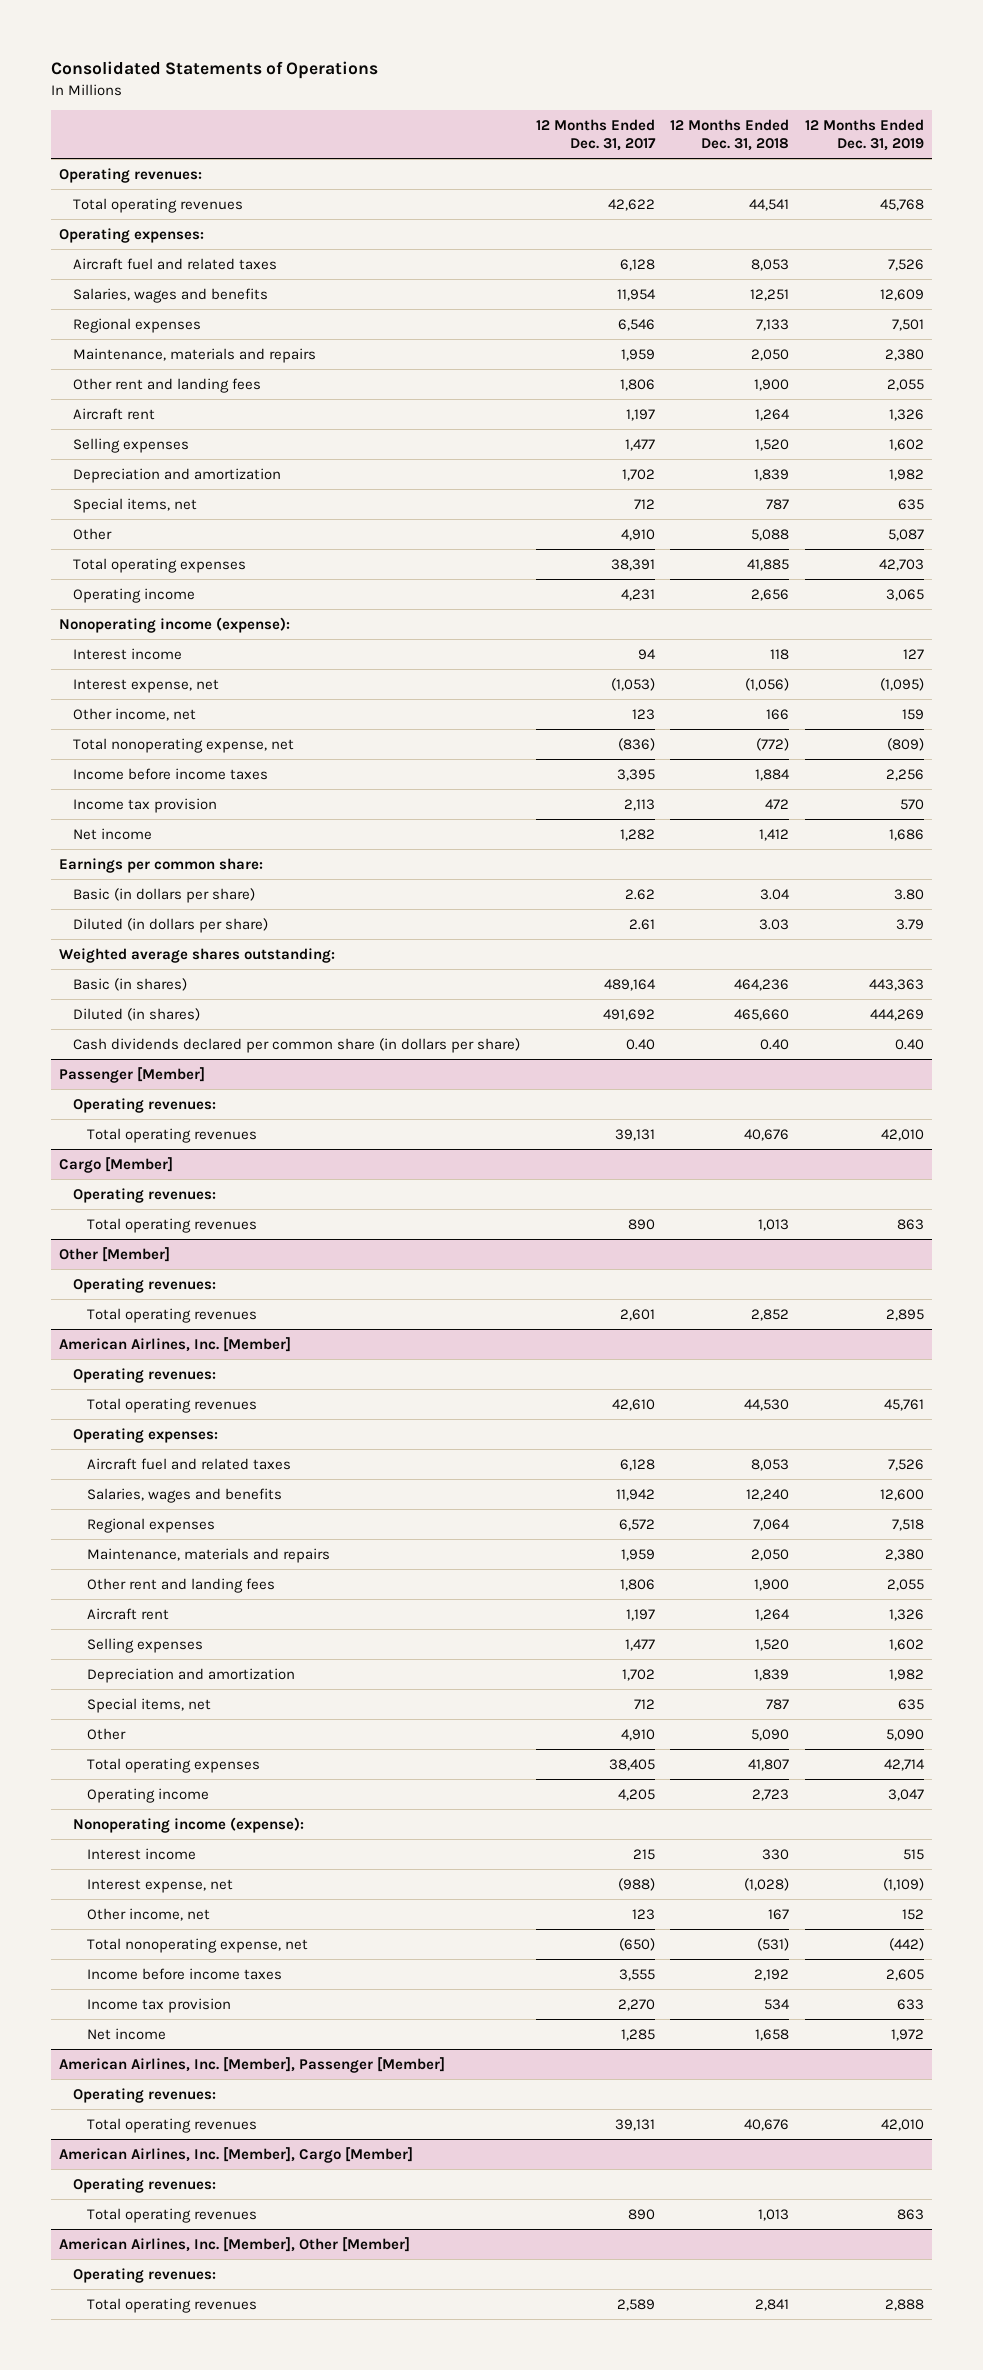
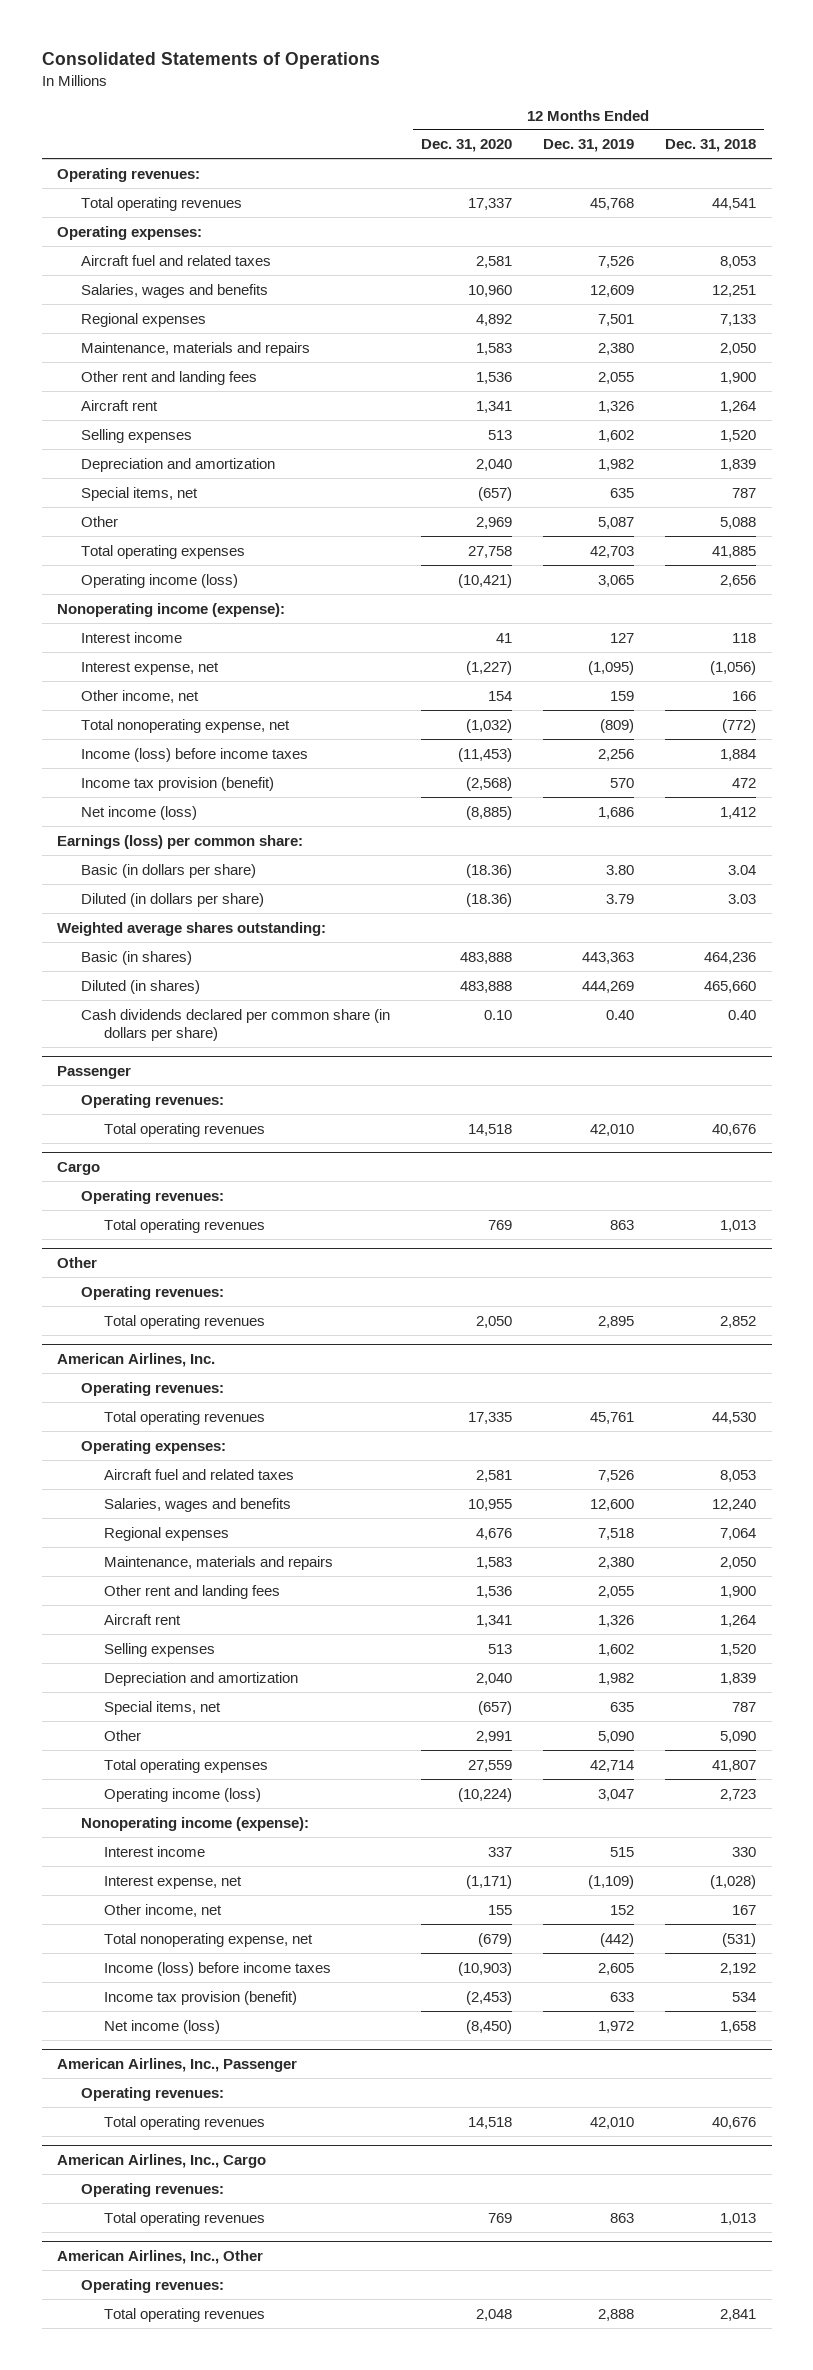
[535,118,656,152] 12 Months Ended Dec. 31, 2017 -> none
none -> [420,139,512,153] Dec. 31, 2020
[72,587,195,603] Operating income -> [80,573,238,588] Operating income (loss)
[72,767,268,780] Income before income taxes -> [80,747,308,762] Income (loss) before income taxes
[72,797,217,813] Income tax provision -> [80,776,274,791] Income tax provision (benefit)
[72,827,152,840] Net income -> [80,805,197,820] Net income (loss)
[58,857,263,873] Earnings per common share: -> [57,834,304,849] Earnings (loss) per common share:
[58,1066,205,1083] Passenger [Member] -> [57,1065,132,1079] Passenger
[58,1156,173,1173] Cargo [Member] -> [57,1161,101,1175] Cargo
[58,1246,170,1262] Other [Member] -> [57,1256,98,1268] Other
[58,1336,291,1352] American Airlines, Inc. [Member] -> [57,1352,216,1367] American Airlines, Inc.
[87,1787,210,1803] Operating income -> [103,1787,261,1802] Operating income (loss)
[87,1967,283,1980] Income before income taxes -> [103,1961,331,1976] Income (loss) before income taxes
[87,1997,232,2013] Income tax provision -> [103,1990,297,2005] Income tax provision (benefit)
[87,2027,167,2040] Net income -> [103,2019,220,2034] Net income (loss)
[58,2056,445,2073] American Airlines, Inc. [Member], Passenger [Member] -> [57,2057,298,2072] American Airlines, Inc., Passenger
[58,2146,413,2163] American Airlines, Inc. [Member], Cargo [Member] -> [57,2153,267,2168] American Airlines, Inc., Cargo
[58,2236,410,2252] American Airlines, Inc. [Member], Other [Member] -> [57,2249,264,2264] American Airlines, Inc., Other

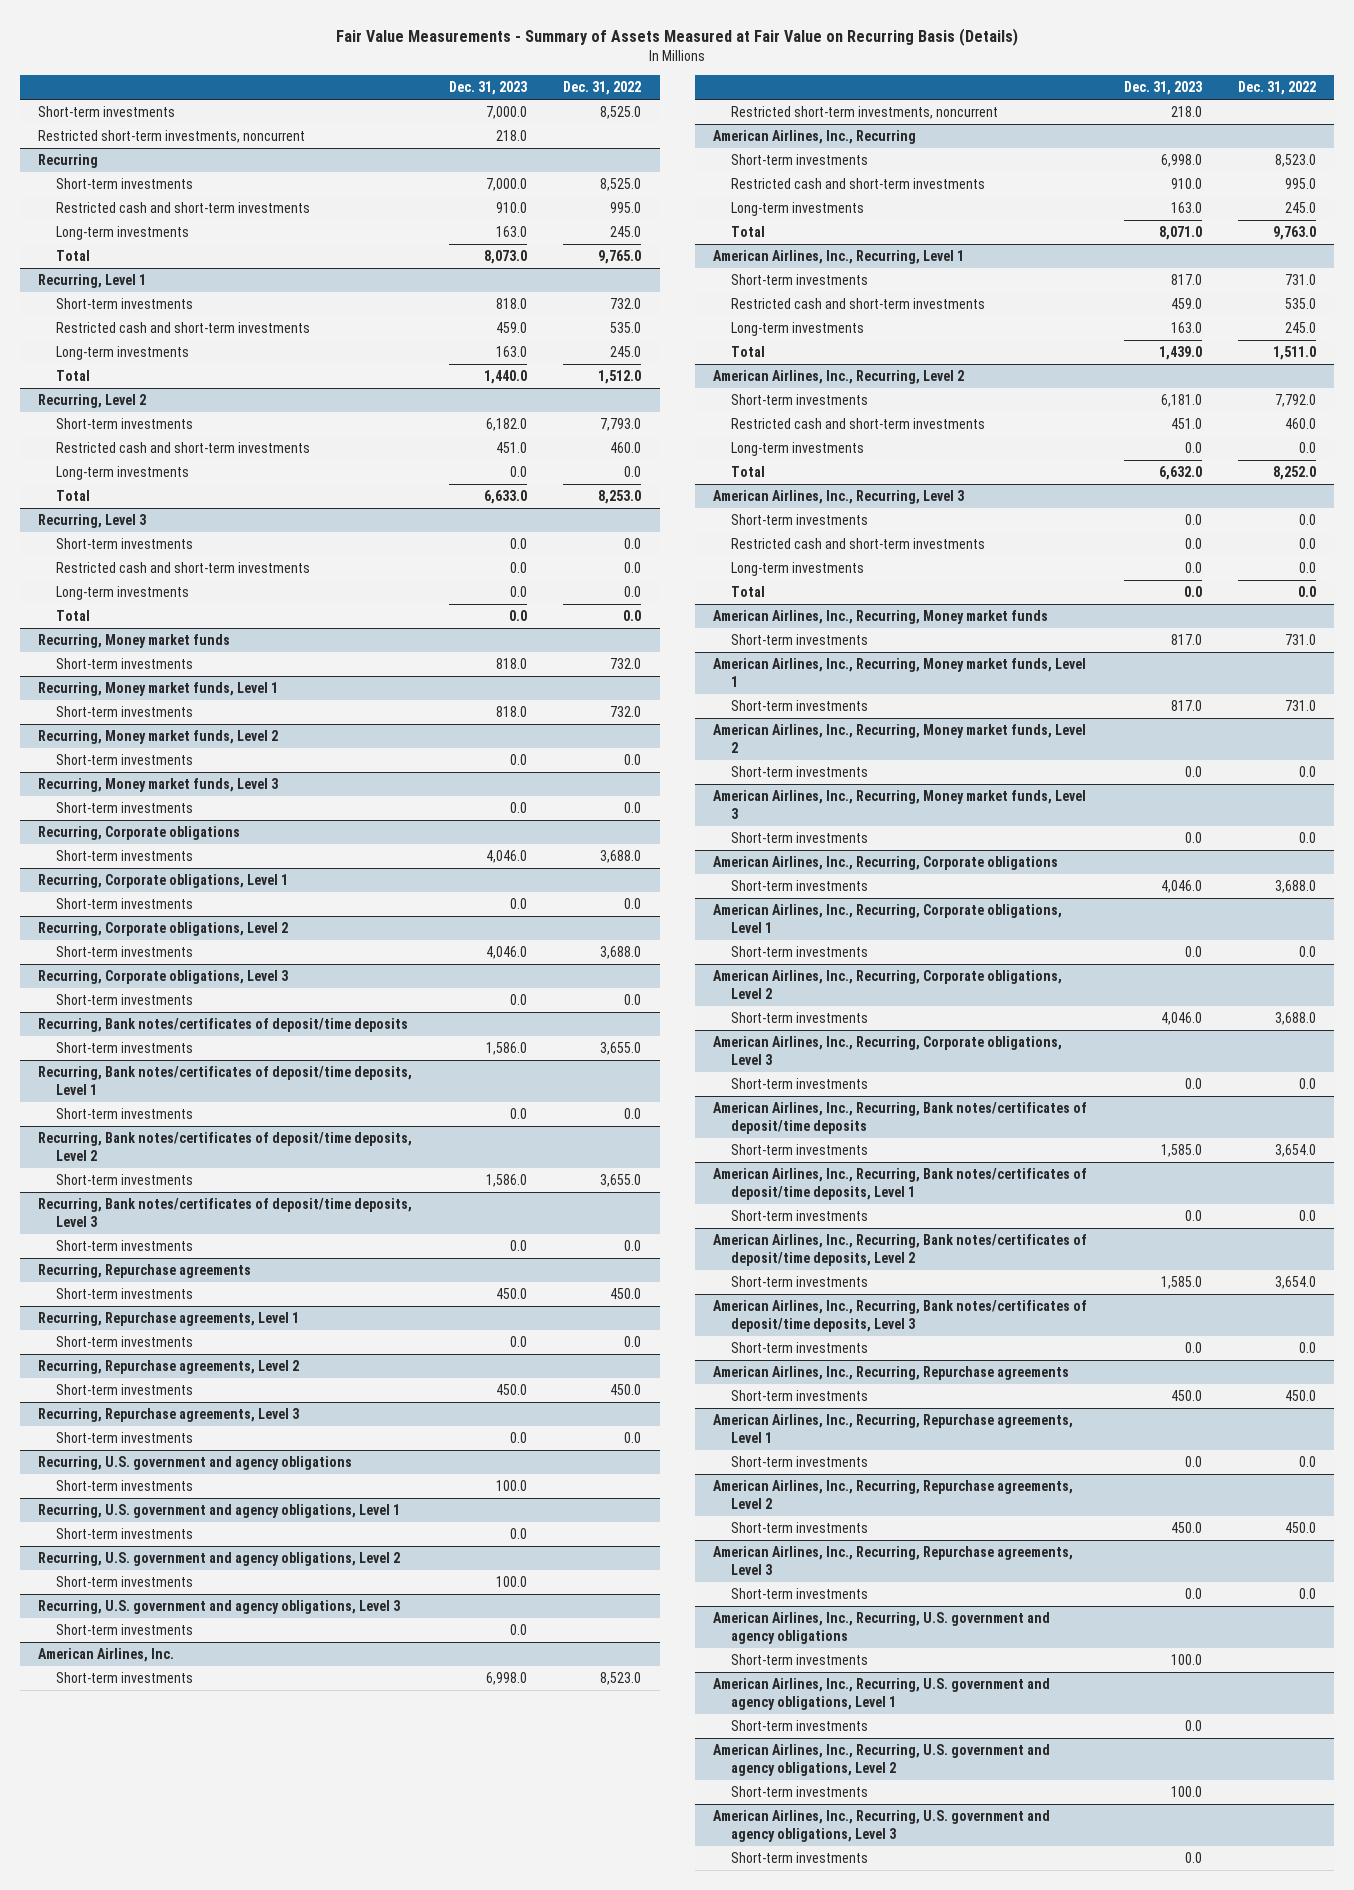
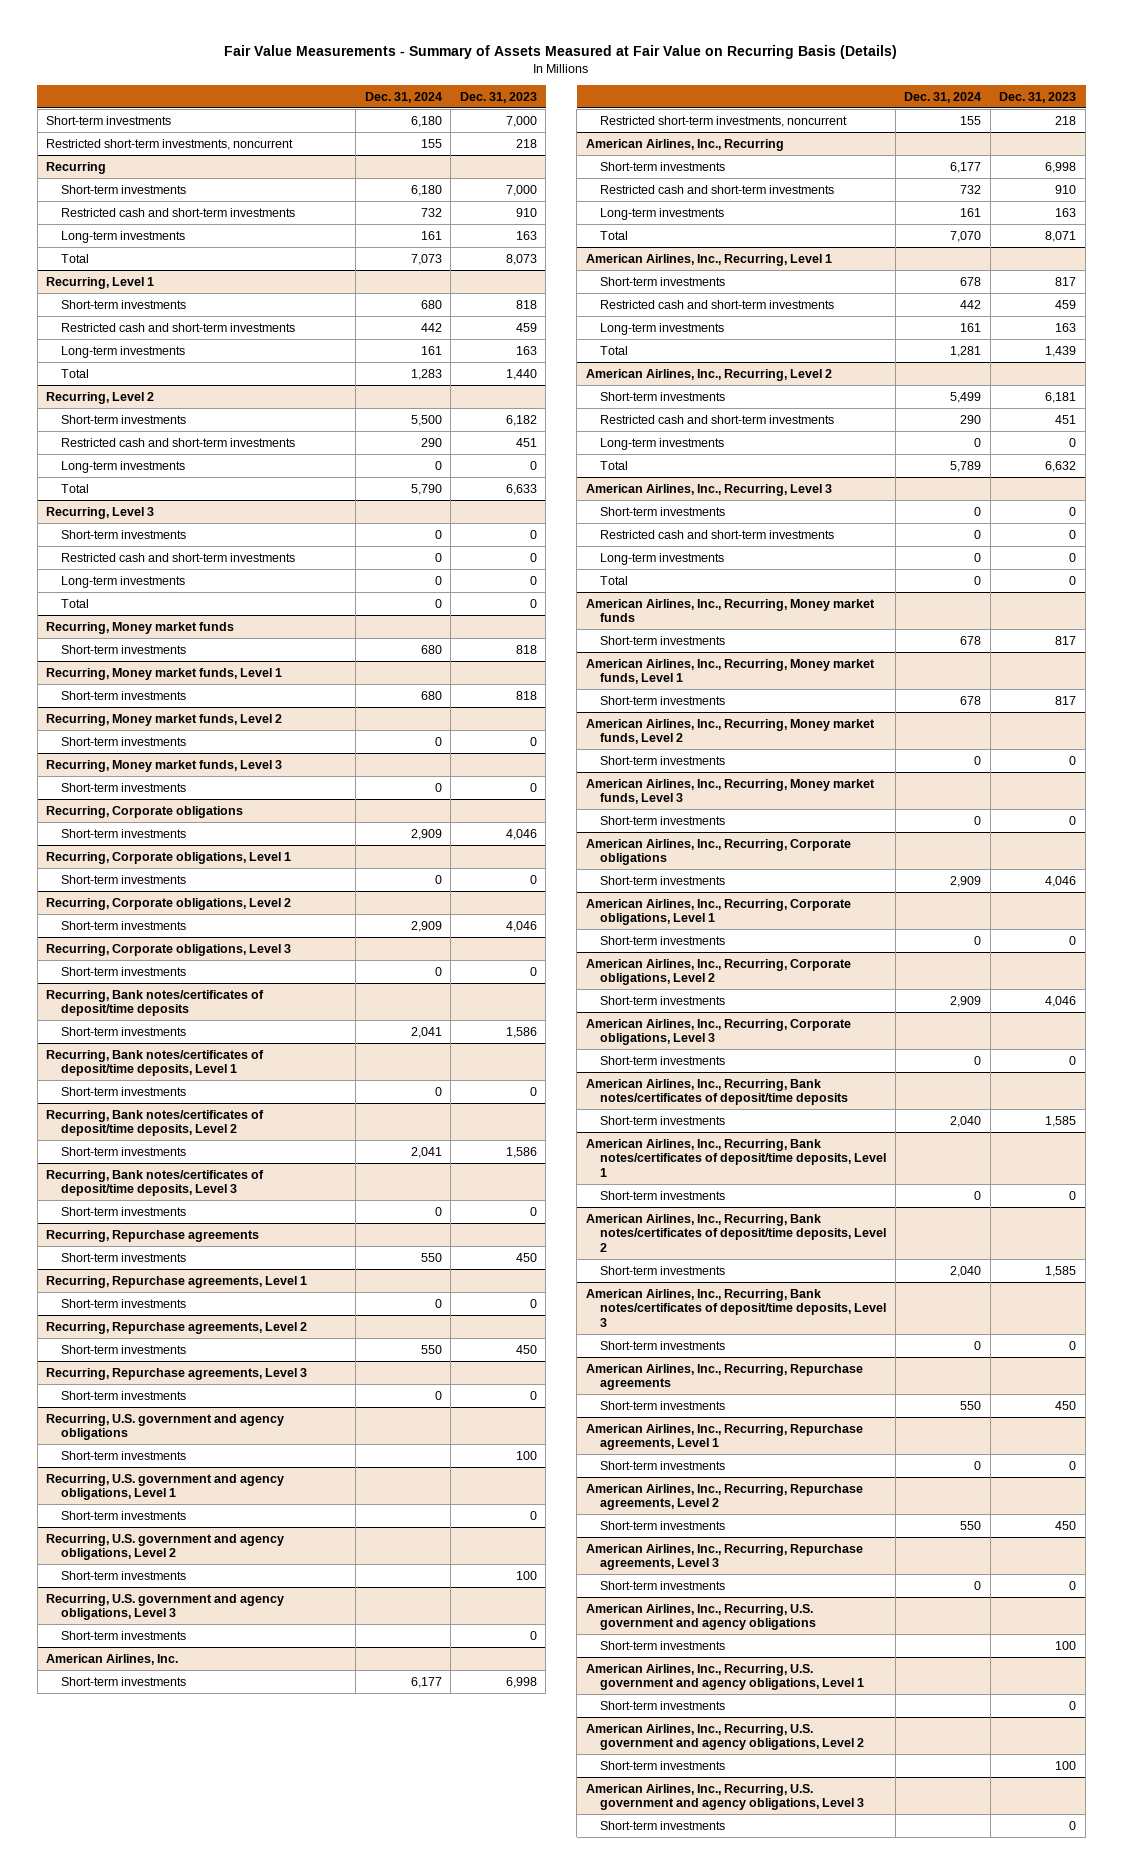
[563,81,642,96] Dec. 31, 2022 -> none
none -> [364,91,442,103] Dec. 31, 2024
[485,105,527,119] 7,000.0 -> [505,115,537,127] 7,000
[495,129,527,141] 218.0 -> [515,138,537,148] 218
[485,177,527,191] 7,000.0 -> [505,184,537,196] 7,000
[495,201,527,213] 910.0 -> [515,207,537,217] 910
[495,225,527,237] 163.0 -> [515,230,537,240] 163
[483,249,527,264] 8,073.0 -> [505,253,537,265] 8,073
[495,297,527,309] 818.0 -> [515,299,537,309] 818
[495,321,527,333] 459.0 -> [515,322,537,332] 459
[495,345,527,357] 163.0 -> [515,345,537,355] 163
[483,369,527,384] 1,440.0 -> [505,368,537,380] 1,440
[485,417,527,431] 6,182.0 -> [505,414,537,426] 6,182
[495,441,527,453] 451.0 -> [515,437,537,447] 451
[509,465,527,477] 0.0 -> [529,460,537,470] 0
[483,489,527,504] 6,633.0 -> [505,483,537,495] 6,633
[509,537,527,549] 0.0 -> [529,529,537,539] 0
[509,561,527,573] 0.0 -> [529,552,537,562] 0
[509,585,527,597] 0.0 -> [529,575,537,585] 0
[508,609,527,621] 0.0 -> [529,598,537,608] 0
[495,657,527,669] 818.0 -> [515,644,537,654] 818
[495,705,527,717] 818.0 -> [515,690,537,700] 818
[509,753,527,765] 0.0 -> [529,736,537,746] 0
[509,801,527,813] 0.0 -> [529,782,537,792] 0
[485,849,527,863] 4,046.0 -> [505,828,537,840] 4,046
[509,897,527,909] 0.0 -> [529,874,537,884] 0
[485,945,527,959] 4,046.0 -> [505,920,537,932] 4,046
[509,993,527,1005] 0.0 -> [529,966,537,976] 0
[485,1041,527,1055] 1,586.0 -> [505,1026,537,1038] 1,586
[509,1107,527,1119] 0.0 -> [529,1086,537,1096] 0
[485,1173,527,1187] 1,586.0 -> [505,1146,537,1158] 1,586
[509,1239,527,1251] 0.0 -> [529,1206,537,1216] 0
[495,1287,527,1299] 450.0 -> [515,1252,537,1262] 450
[509,1335,527,1347] 0.0 -> [529,1298,537,1308] 0
[495,1383,527,1395] 450.0 -> [515,1344,537,1354] 450
[509,1431,527,1443] 0.0 -> [529,1390,537,1400] 0
[495,1479,527,1491] 100.0 -> [515,1450,537,1460] 100
[509,1527,527,1539] 0.0 -> [529,1510,537,1520] 0
[495,1575,527,1587] 100.0 -> [515,1570,537,1580] 100
[509,1623,527,1635] 0.0 -> [529,1630,537,1640] 0
[485,1671,527,1685] 6,998.0 -> [505,1676,537,1688] 6,998
[1170,105,1202,117] 218.0 -> [1055,115,1077,125] 218
[1160,153,1202,167] 6,998.0 -> [1045,161,1077,173] 6,998
[1170,177,1202,189] 910.0 -> [1055,184,1077,194] 910
[1170,201,1202,213] 163.0 -> [1055,207,1077,217] 163
[1158,225,1202,240] 8,071.0 -> [1045,230,1077,242] 8,071
[1170,273,1202,285] 817.0 -> [1055,276,1077,286] 817
[1170,297,1202,309] 459.0 -> [1055,299,1077,309] 459
[1170,321,1202,333] 163.0 -> [1055,322,1077,332] 163
[1158,345,1202,360] 1,439.0 -> [1045,345,1077,357] 1,439
[1160,393,1202,407] 6,181.0 -> [1045,391,1077,403] 6,181
[1170,417,1202,429] 451.0 -> [1055,414,1077,424] 451
[1184,441,1202,453] 0.0 -> [1069,437,1077,447] 0
[1158,465,1202,480] 6,632.0 -> [1045,460,1077,472] 6,632
[1184,513,1202,525] 0.0 -> [1069,506,1077,516] 0
[1184,537,1202,549] 0.0 -> [1069,529,1077,539] 0
[1184,561,1202,573] 0.0 -> [1069,552,1077,562] 0
[1183,585,1202,597] 0.0 -> [1069,575,1077,585] 0
[1170,633,1202,645] 817.0 -> [1055,635,1077,645] 817
[1170,699,1202,711] 817.0 -> [1055,695,1077,705] 817
[1184,765,1202,777] 0.0 -> [1069,755,1077,765] 0
[1184,831,1202,843] 0.0 -> [1069,815,1077,825] 0
[1160,879,1202,893] 4,046.0 -> [1045,875,1077,887] 4,046
[1184,945,1202,957] 0.0 -> [1069,935,1077,945] 0
[1160,1011,1202,1025] 4,046.0 -> [1045,995,1077,1007] 4,046
[1184,1077,1202,1089] 0.0 -> [1069,1055,1077,1065] 0
[1160,1143,1202,1157] 1,585.0 -> [1045,1115,1077,1127] 1,585
[1184,1209,1202,1221] 0.0 -> [1069,1190,1077,1200] 0
[1160,1275,1202,1289] 1,585.0 -> [1045,1265,1077,1277] 1,585
[1184,1341,1202,1353] 0.0 -> [1069,1340,1077,1350] 0
[1170,1389,1202,1401] 450.0 -> [1055,1400,1077,1410] 450
[1184,1455,1202,1467] 0.0 -> [1069,1460,1077,1470] 0
[1170,1521,1202,1533] 450.0 -> [1055,1520,1077,1530] 450
[1184,1587,1202,1599] 0.0 -> [1069,1580,1077,1590] 0
[1170,1653,1202,1665] 100.0 -> [1055,1640,1077,1650] 100
[1184,1719,1202,1731] 0.0 -> [1069,1700,1077,1710] 0
[1170,1785,1202,1797] 100.0 -> [1055,1760,1077,1770] 100
[1184,1851,1202,1863] 0.0 -> [1069,1820,1077,1830] 0

